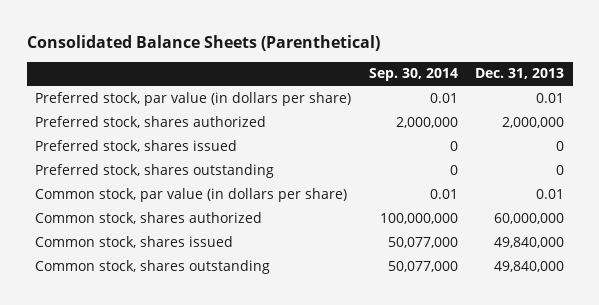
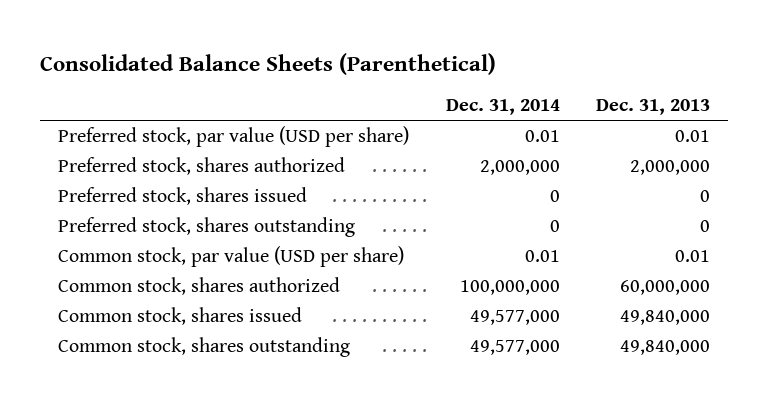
[368,68,458,82] Sep. 30, 2014 -> none
none -> [445,99,560,116] Dec. 31, 2014
[35,91,352,106] Preferred stock, par value (in dollars per share) -> [58,126,410,148] Preferred stock, par value (USD per share)
[35,187,348,202] Common stock, par value (in dollars per share) -> [58,246,405,268] Common stock, par value (USD per share)

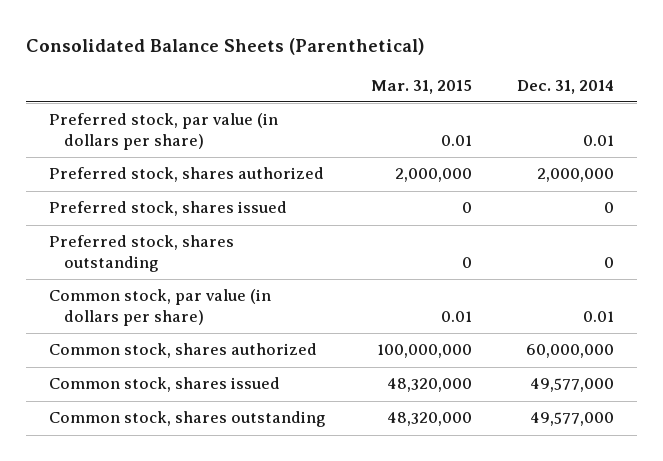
[595,99,710,116] Dec. 31, 2013 -> none
none -> [371,79,473,94] Mar. 31, 2015
[58,126,410,148] Preferred stock, par value (USD per share) -> [49,113,279,151] Preferred stock, par value (in dollars per share)
[58,246,405,268] Common stock, par value (USD per share) -> [49,289,272,327] Common stock, par value (in dollars per share)
[459,280,560,296] 100,000,000 -> [526,344,615,359] 60,000,000

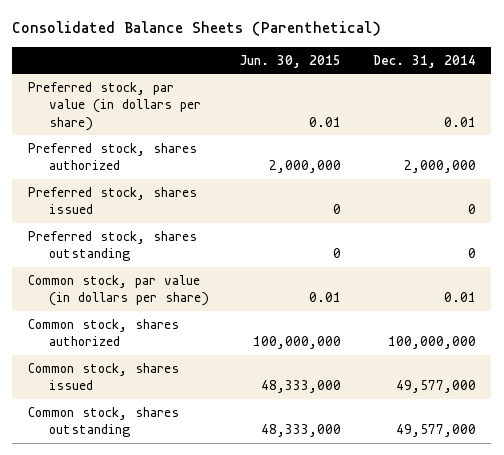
[371,79,473,94] Mar. 31, 2015 -> none
none -> [240,54,342,68] Jun. 30, 2015
[526,344,615,359] 60,000,000 -> [387,336,476,350] 100,000,000

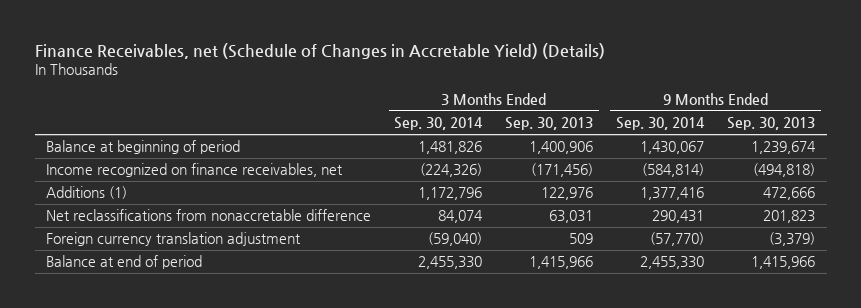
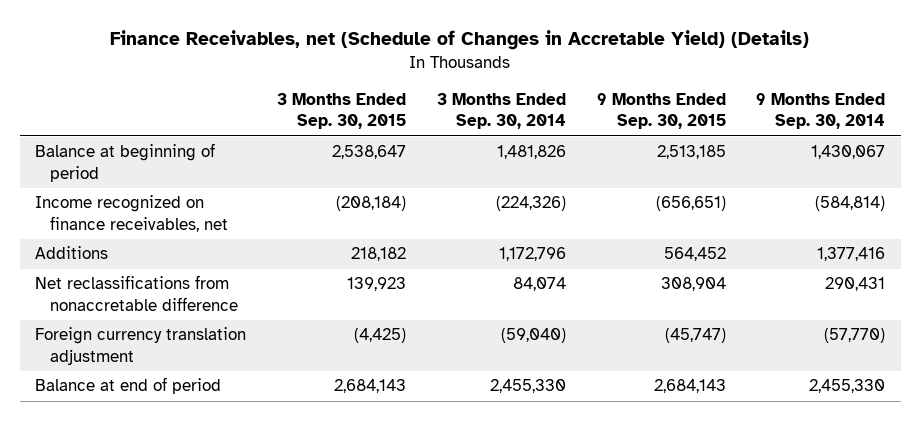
[505,117,594,131] Sep. 30, 2013 -> none
[727,117,816,131] Sep. 30, 2013 -> none
none -> [276,92,406,130] 3 Months Ended Sep. 30, 2015
none -> [596,92,726,130] 9 Months Ended Sep. 30, 2015
[46,186,128,200] Additions (1) -> [35,246,109,260] Additions

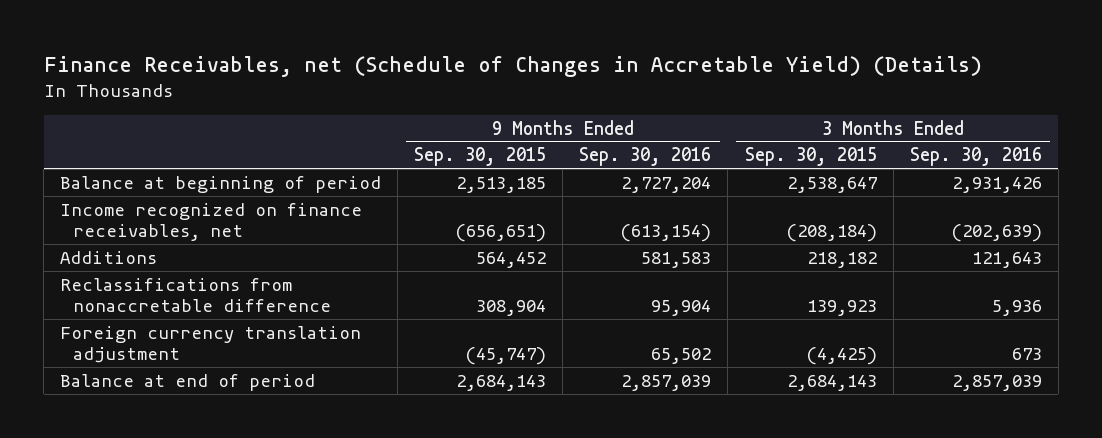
[436,92,566,130] 3 Months Ended Sep. 30, 2014 -> none
[756,92,886,130] 9 Months Ended Sep. 30, 2014 -> none
none -> [579,147,712,167] Sep. 30, 2016
none -> [909,147,1042,167] Sep. 30, 2016
[35,275,239,312] Net reclassifications from nonaccretable difference -> [60,277,332,312] Reclassifications from nonaccretable difference

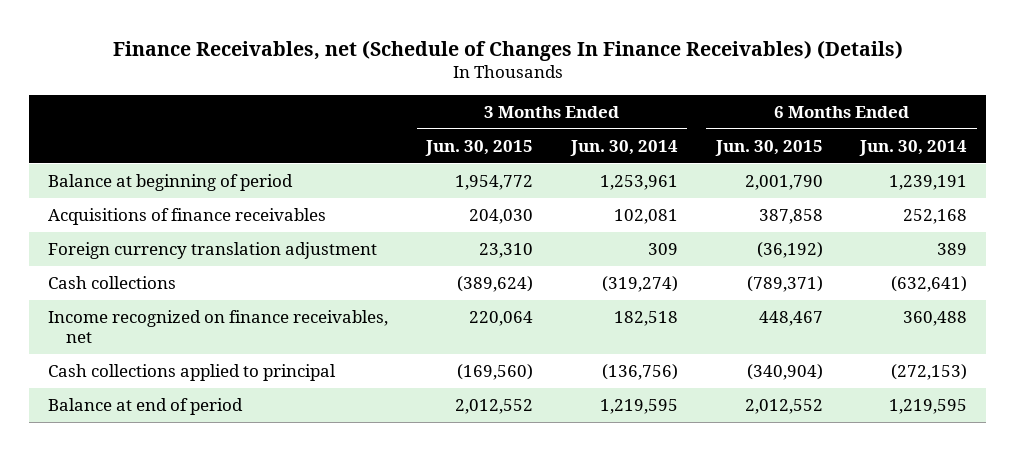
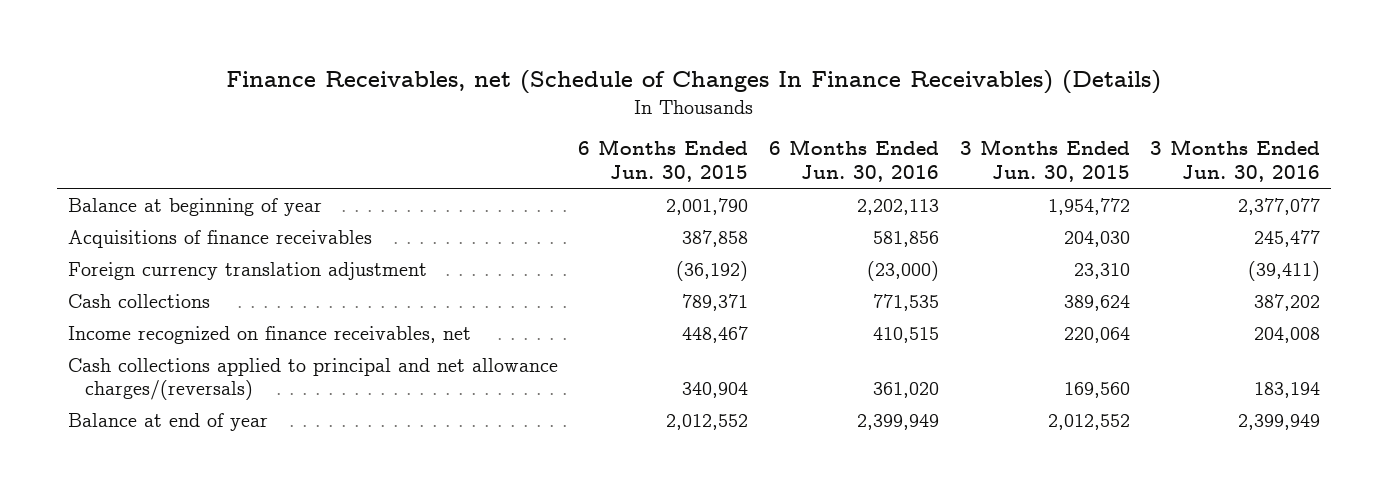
[569,139,678,156] Jun. 30, 2014 -> none
[859,139,968,156] Jun. 30, 2014 -> none
none -> [769,139,940,183] 6 Months Ended Jun. 30, 2016
none -> [1150,139,1321,183] 3 Months Ended Jun. 30, 2016
[48,173,294,191] Balance at beginning of period -> [67,197,322,216] Balance at beginning of year
[457,275,534,292] (389,624) -> [1063,294,1130,311] 389,624
[746,275,823,292] (789,371) -> [682,293,749,311] 789,371
[48,363,337,381] Cash collections applied to principal -> [67,357,558,401] Cash collections applied to principal and net allowance charges/(reversals)
[457,363,534,380] (169,560) -> [1063,382,1130,399] 169,560
[746,363,823,380] (340,904) -> [682,382,749,399] 340,904
[48,397,244,415] Balance at end of period -> [67,412,268,431] Balance at end of year

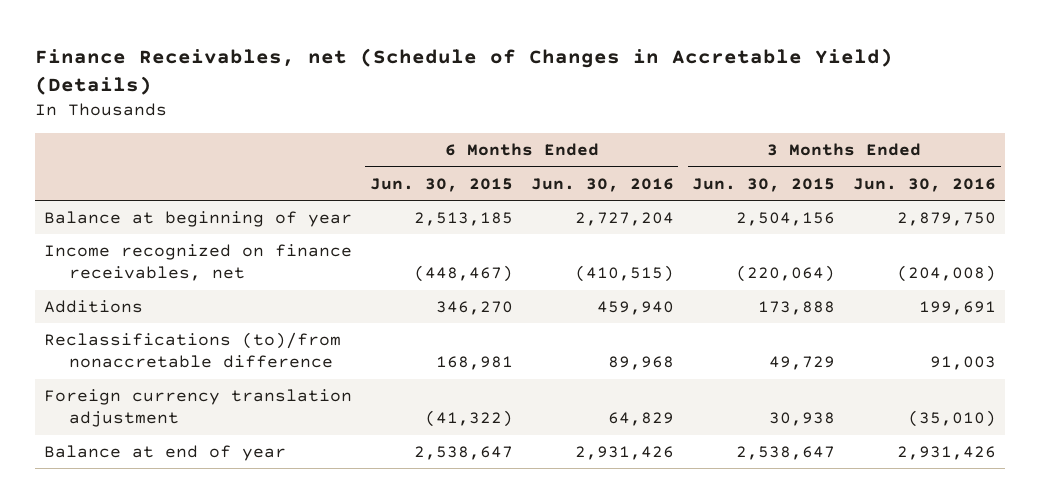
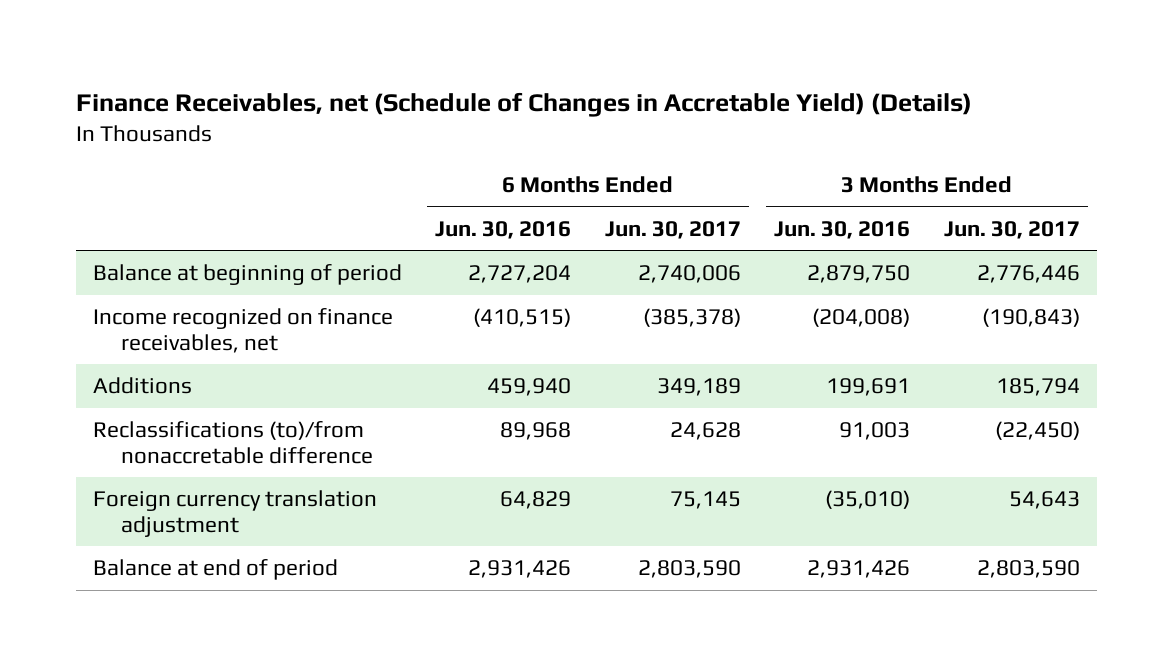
[369,177,513,192] Jun. 30, 2015 -> none
[692,177,836,192] Jun. 30, 2015 -> none
none -> [604,220,741,239] Jun. 30, 2017
none -> [943,220,1080,239] Jun. 30, 2017
[43,211,352,228] Balance at beginning of year -> [92,264,402,286] Balance at beginning of period
[43,445,286,462] Balance at end of year -> [92,559,338,581] Balance at end of period

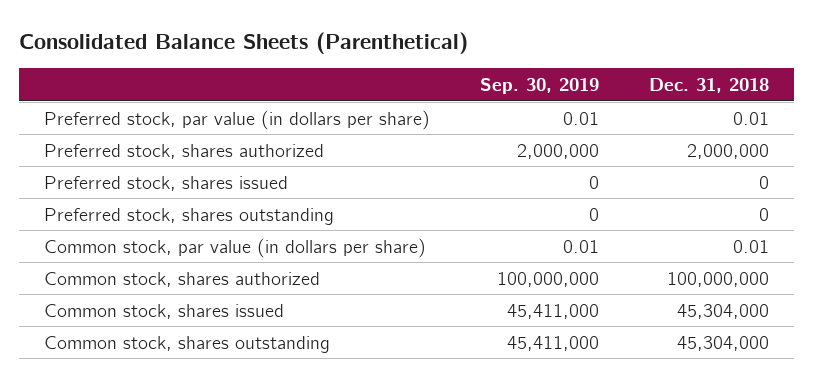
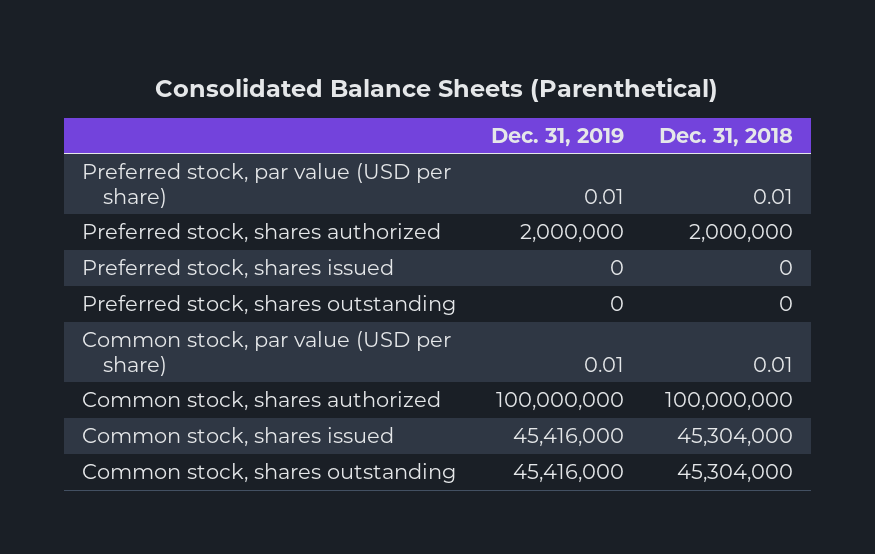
[479,78,599,95] Sep. 30, 2019 -> none
none -> [490,127,624,147] Dec. 31, 2019
[44,109,431,130] Preferred stock, par value (in dollars per share) -> [81,163,451,208] Preferred stock, par value (USD per share)
[44,237,427,258] Common stock, par value (in dollars per share) -> [81,331,451,376] Common stock, par value (USD per share)

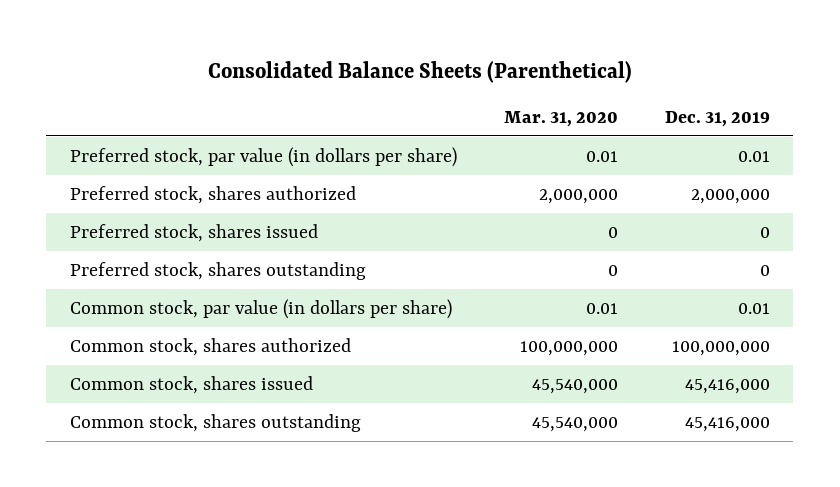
[659,127,794,147] Dec. 31, 2018 -> none
none -> [503,110,618,127] Mar. 31, 2020
[81,163,451,208] Preferred stock, par value (USD per share) -> [69,146,457,167] Preferred stock, par value (in dollars per share)
[81,331,451,376] Common stock, par value (USD per share) -> [69,298,452,319] Common stock, par value (in dollars per share)

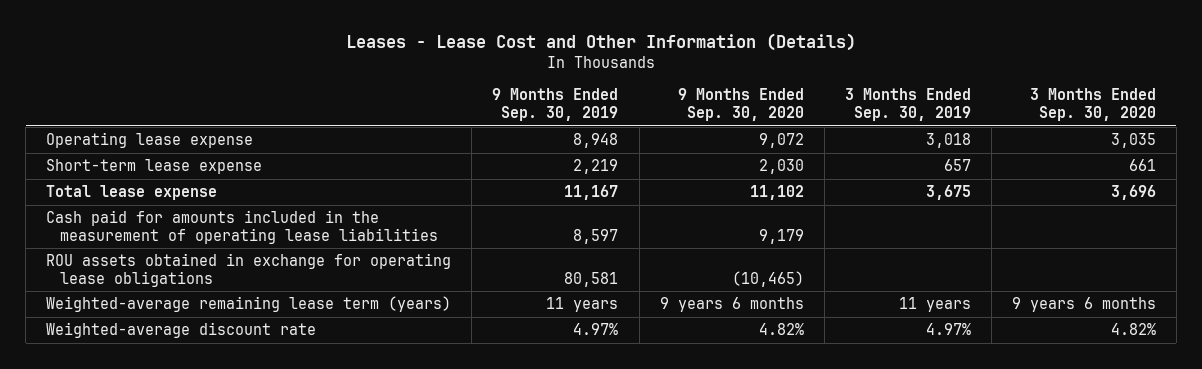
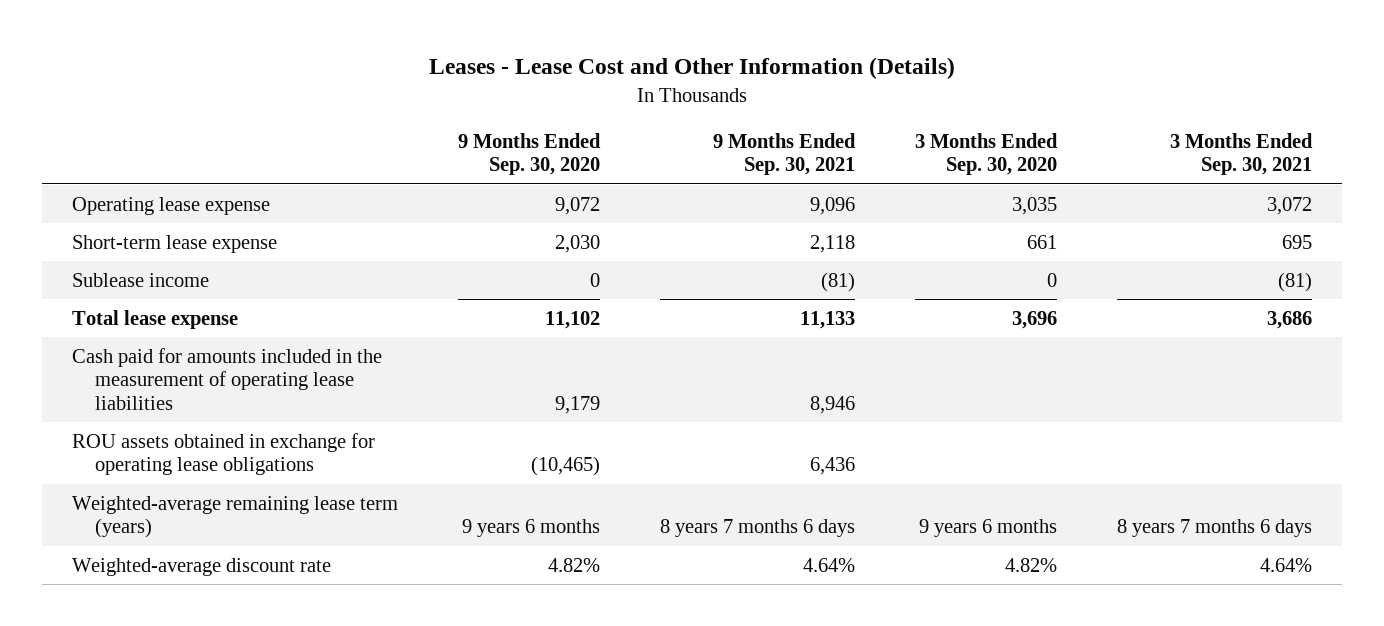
[492,88,619,122] 9 Months Ended Sep. 30, 2019 -> none
[844,88,971,122] 3 Months Ended Sep. 30, 2019 -> none
none -> [712,132,856,176] 9 Months Ended Sep. 30, 2021
none -> [1169,132,1313,176] 3 Months Ended Sep. 30, 2021
none -> [72,272,210,287] Sublease income

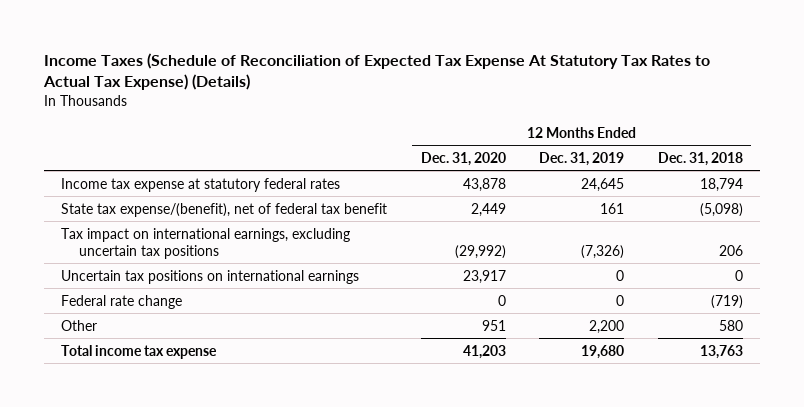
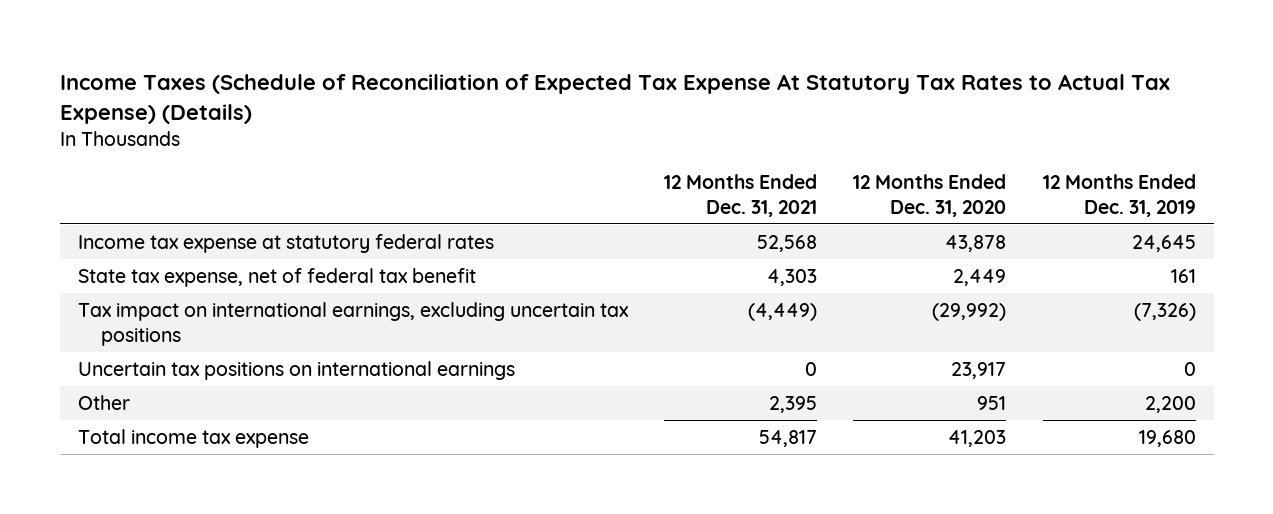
[657,151,743,166] Dec. 31, 2018 -> none
none -> [664,173,818,217] 12 Months Ended Dec. 31, 2021
[60,202,387,217] State tax expense/(benefit), net of federal tax benefit -> [77,267,476,287] State tax expense, net of federal tax benefit
[60,294,182,309] Federal rate change -> none

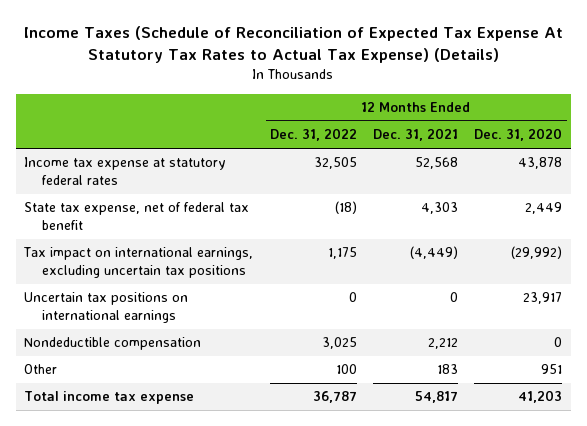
[1042,173,1196,217] 12 Months Ended Dec. 31, 2019 -> none
none -> [269,128,357,142] Dec. 31, 2022
none -> [24,337,202,351] Nondeductible compensation
[769,395,818,413] 2,395 -> [437,364,459,375] 183

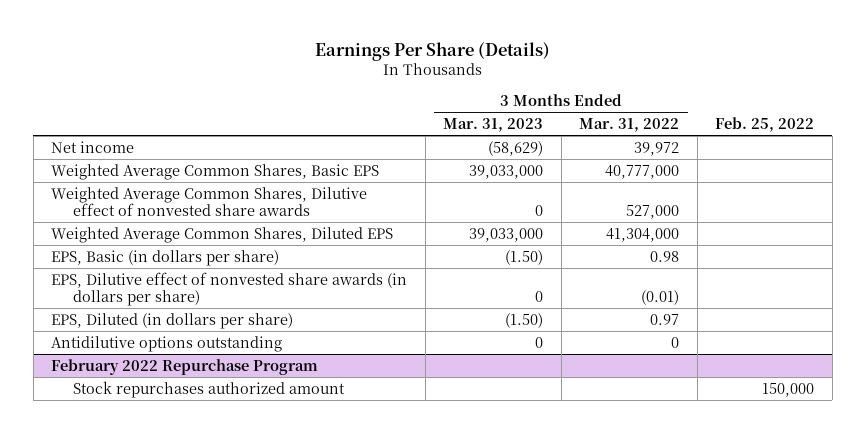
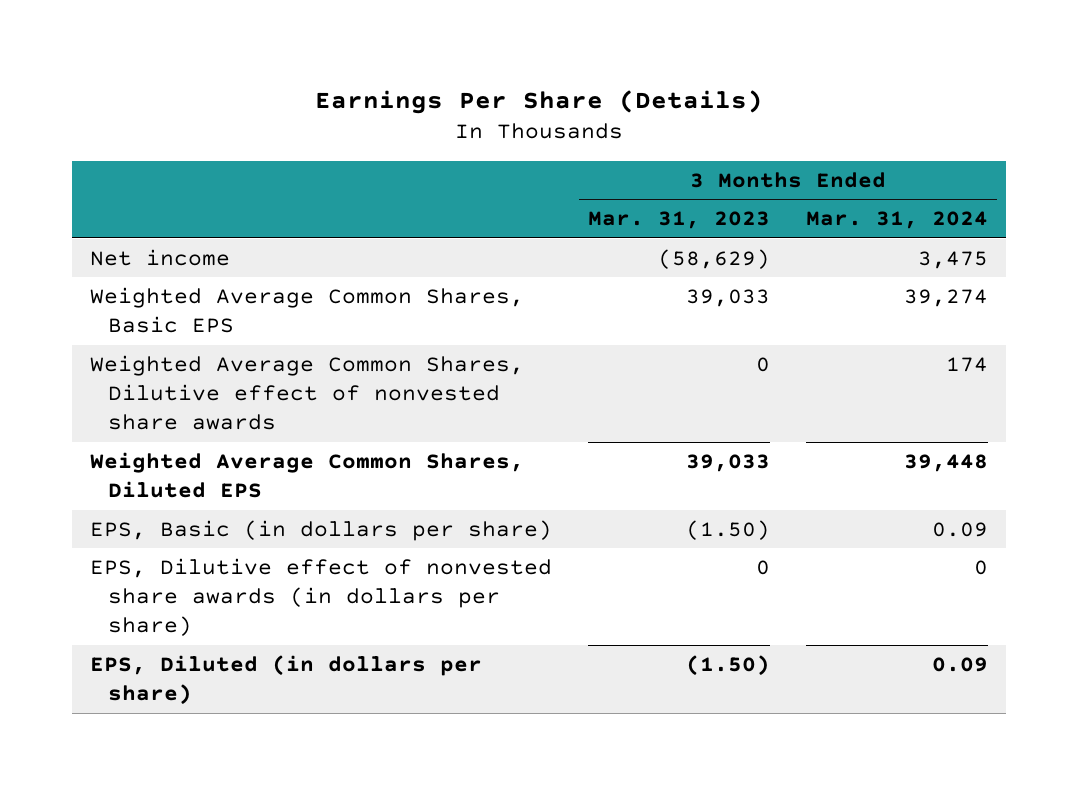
[579,117,680,132] Mar. 31, 2022 -> none
[715,116,815,132] Feb. 25, 2022 -> none
none -> [806,211,989,230] Mar. 31, 2024
[469,164,544,179] 39,033,000 -> [686,288,771,307] 39,033
[469,227,544,242] 39,033,000 -> [686,453,771,472] 39,033
[51,335,283,352] Antidilutive options outstanding -> none
[51,358,319,375] February 2022 Repurchase Program -> none
[73,380,346,398] Stock repurchases authorized amount -> none

